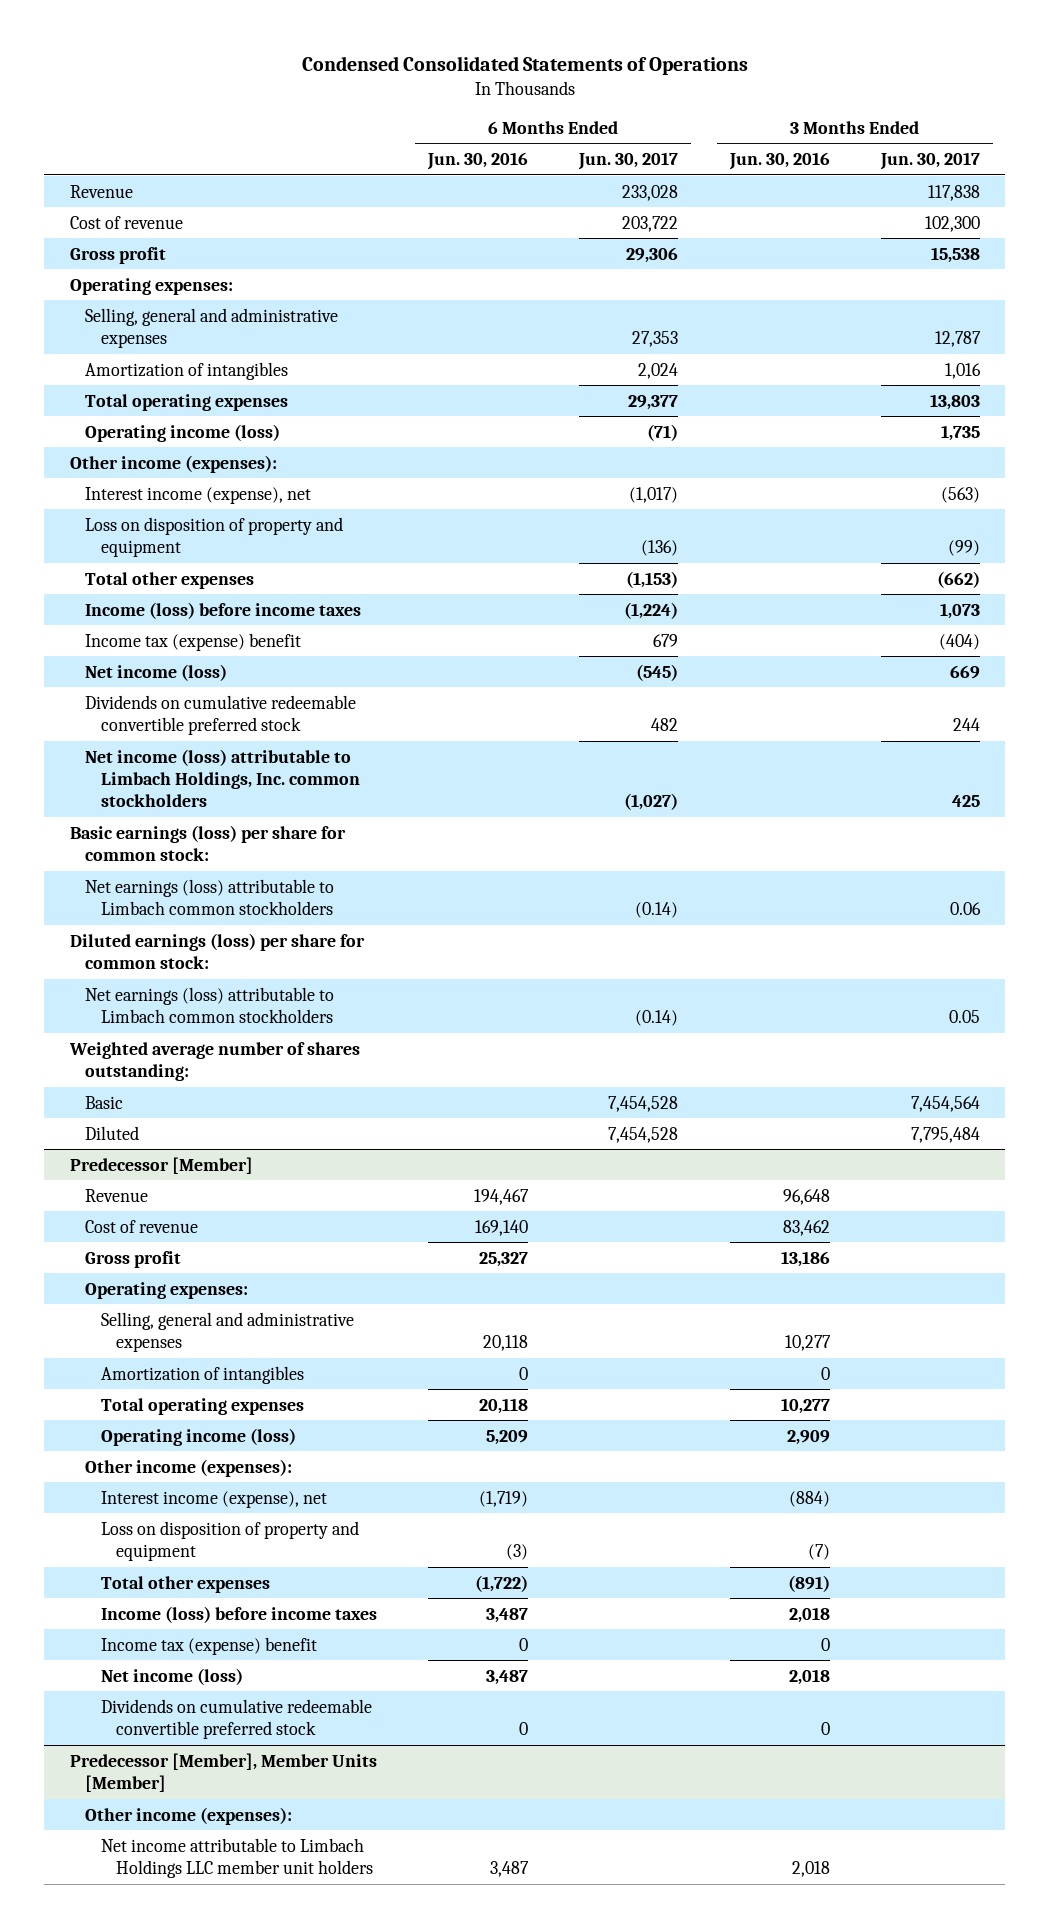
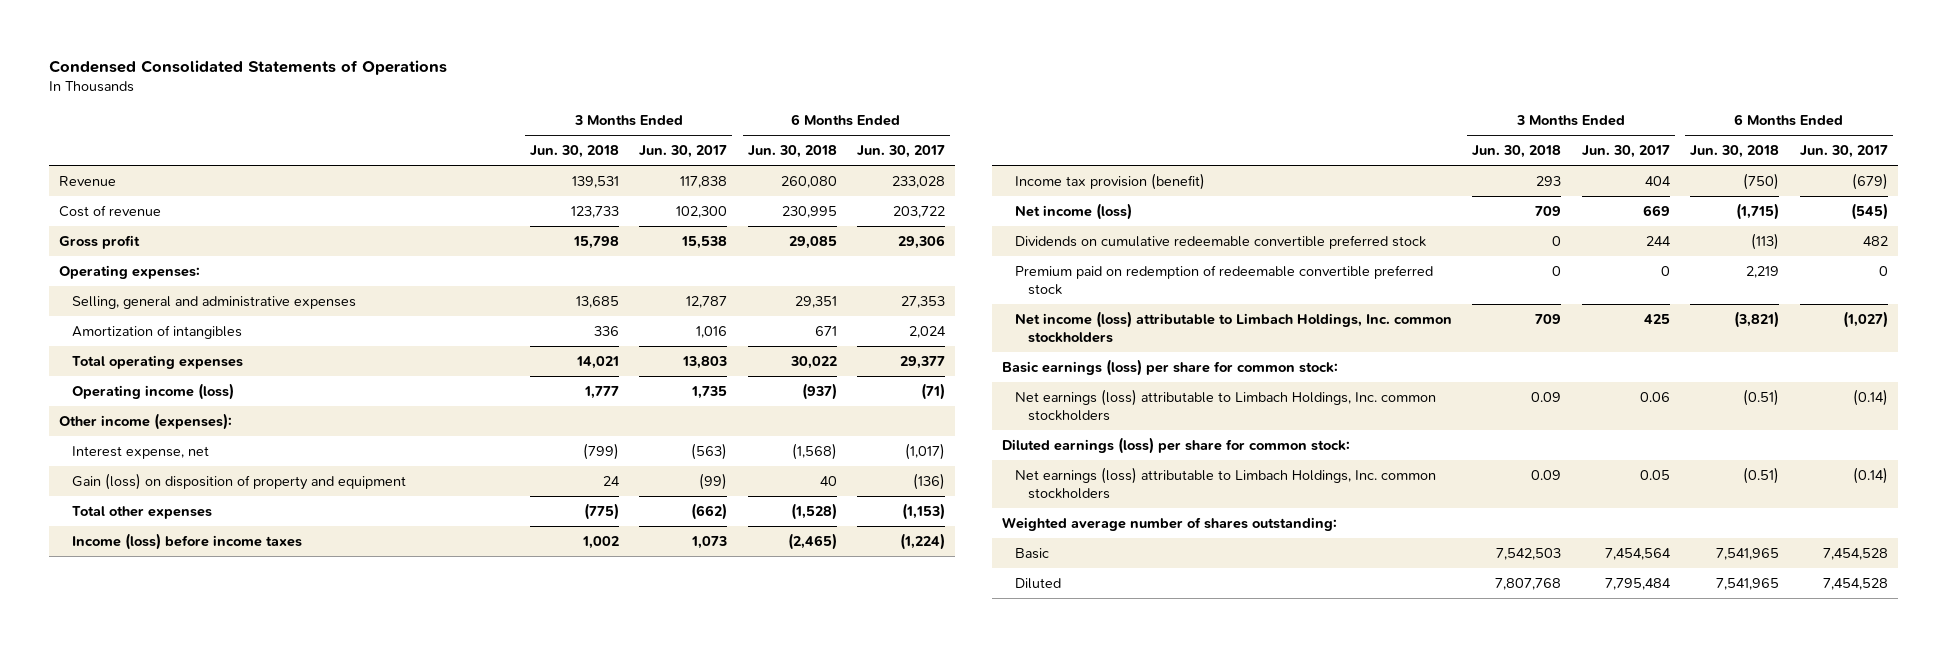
[427,151,529,170] Jun. 30, 2016 -> none
[728,151,830,170] Jun. 30, 2016 -> none
none -> [529,145,619,159] Jun. 30, 2018
none -> [747,145,837,159] Jun. 30, 2018
[85,486,312,504] Interest income (expense), net -> [72,445,210,459] Interest expense, net
[85,516,344,557] Loss on disposition of property and equipment -> [72,472,407,490] Gain (loss) on disposition of property and equipment
[85,632,302,651] Income tax (expense) benefit -> [1015,172,1206,190] Income tax provision (benefit)
[653,633,679,647] 679 -> [1851,172,1888,190] (679)
[938,633,980,650] (404) -> [1644,175,1671,186] 404
none -> [1015,264,1434,296] Premium paid on redemption of redeemable convertible preferred stock
[85,878,335,915] Net earnings (loss) attributable to Limbach common stockholders -> [1015,388,1437,422] Net earnings (loss) attributable to Limbach Holdings, Inc. common stockholders
[85,986,335,1023] Net earnings (loss) attributable to Limbach common stockholders -> [1015,466,1437,500] Net earnings (loss) attributable to Limbach Holdings, Inc. common stockholders
[70,1156,254,1174] Predecessor [Member] -> none
[85,1188,149,1202] Revenue -> none
[85,1219,199,1233] Cost of revenue -> none
[85,1250,182,1268] Gross profit -> none
[85,1281,249,1299] Operating expenses: -> none
[100,1311,354,1352] Selling, general and administrative expenses -> none
[100,1365,304,1384] Amortization of intangibles -> none
[100,1397,304,1415] Total operating expenses -> none
[100,1427,296,1446] Operating income (loss) -> none
[85,1458,293,1477] Other income (expenses): -> none
[100,1490,327,1508] Interest income (expense), net -> none
[100,1520,359,1561] Loss on disposition of property and equipment -> none
[100,1575,270,1593] Total other expenses -> none
[100,1605,377,1623] Income (loss) before income taxes -> none
[100,1636,317,1655] Income tax (expense) benefit -> none
[100,1667,243,1685] Net income (loss) -> none
[100,1698,372,1739] Dividends on cumulative redeemable convertible preferred stock -> none
[70,1752,378,1792] Predecessor [Member], Member Units [Member] -> none
[85,1806,293,1825] Other income (expenses): -> none
[100,1837,373,1878] Net income attributable to Limbach Holdings LLC member unit holders -> none

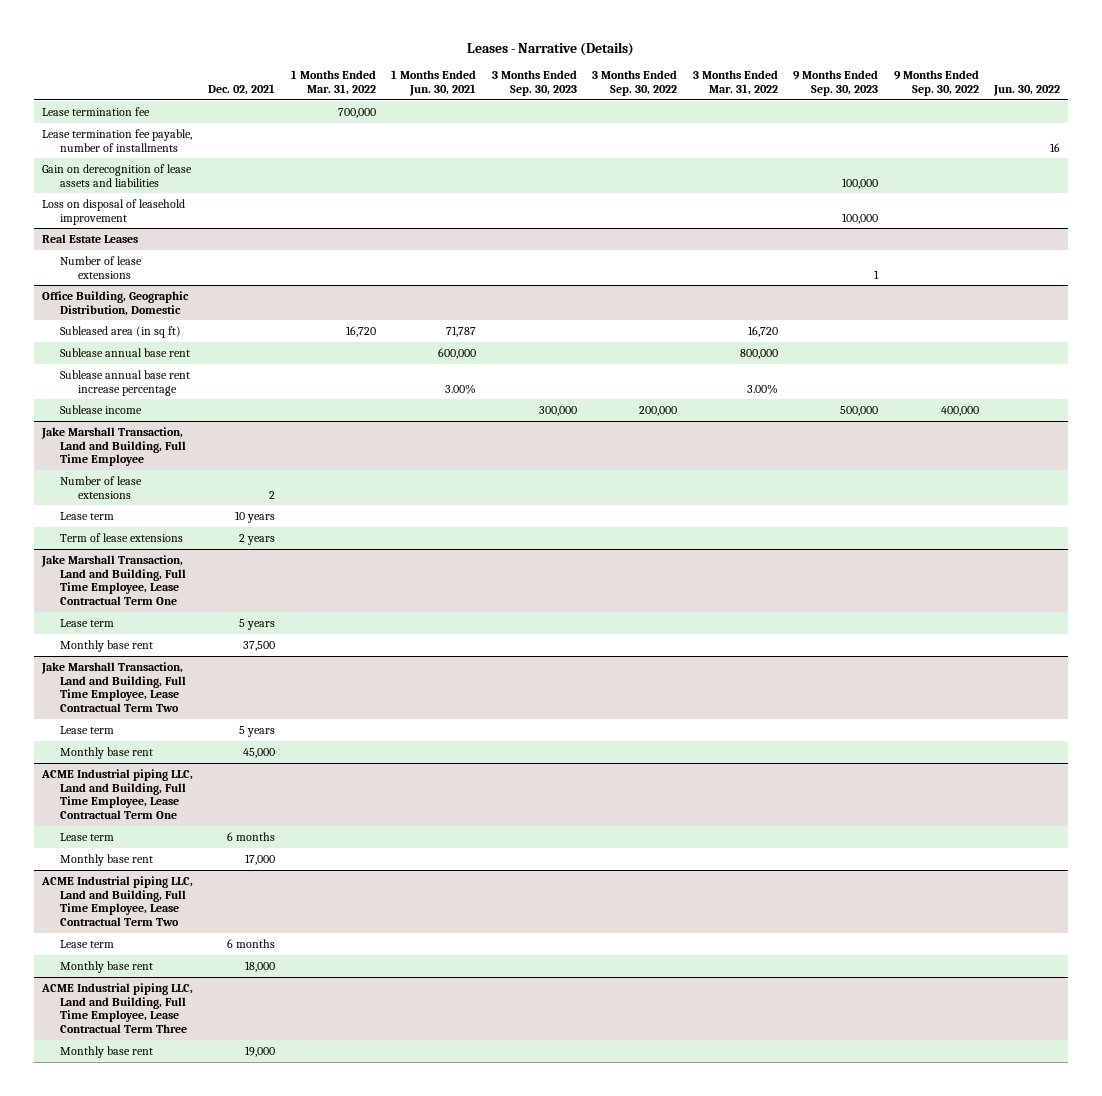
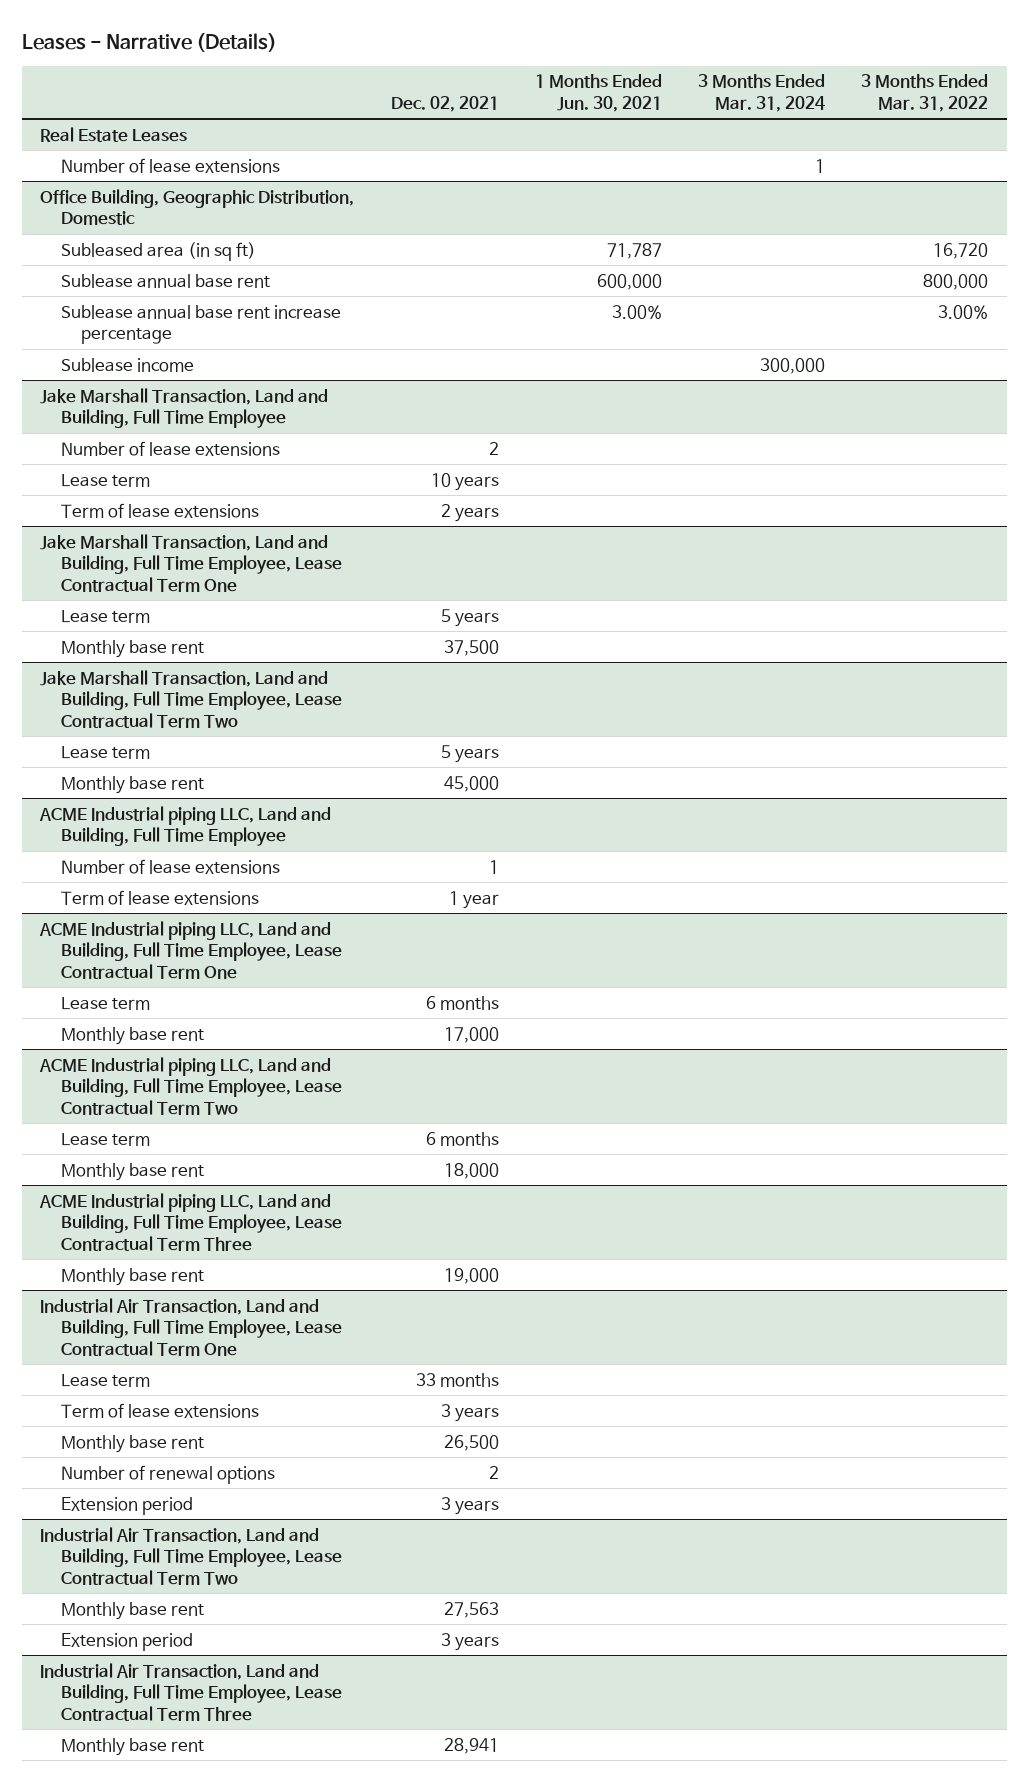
[290,70,376,96] 1 Months Ended Mar. 31, 2022 -> none
[491,70,577,97] 3 Months Ended Sep. 30, 2023 -> none
[592,70,678,97] 3 Months Ended Sep. 30, 2022 -> none
[793,70,879,97] 9 Months Ended Sep. 30, 2023 -> none
[893,70,979,97] 9 Months Ended Sep. 30, 2022 -> none
[993,85,1061,97] Jun. 30, 2022 -> none
none -> [698,74,826,112] 3 Months Ended Mar. 31, 2024
[41,106,150,116] Lease termination fee -> none
[41,128,192,152] Lease termination fee payable, number of installments -> none
[41,163,192,187] Gain on derecognition of lease assets and liabilities -> none
[41,198,185,225] Loss on disposal of leasehold improvement -> none
none -> [39,805,332,847] ACME Industrial piping LLC, Land and Building, Full Time Employee
none -> [60,858,280,874] Number of lease extensions
none -> [60,889,259,905] Term of lease extensions
none -> [40,1297,342,1356] Industrial Air Transaction, Land and Building, Full Time Employee, Lease Contractual Term One
none -> [60,1373,150,1387] Lease term
none -> [60,1402,259,1418] Term of lease extensions
none -> [60,1434,204,1453] Monthly base rent
none -> [60,1464,275,1484] Number of renewal options
none -> [60,1496,193,1515] Extension period
none -> [40,1526,342,1585] Industrial Air Transaction, Land and Building, Full Time Employee, Lease Contractual Term Two
none -> [60,1601,204,1620] Monthly base rent
none -> [60,1632,193,1651] Extension period
none -> [40,1662,342,1721] Industrial Air Transaction, Land and Building, Full Time Employee, Lease Contractual Term Three
none -> [60,1737,204,1756] Monthly base rent

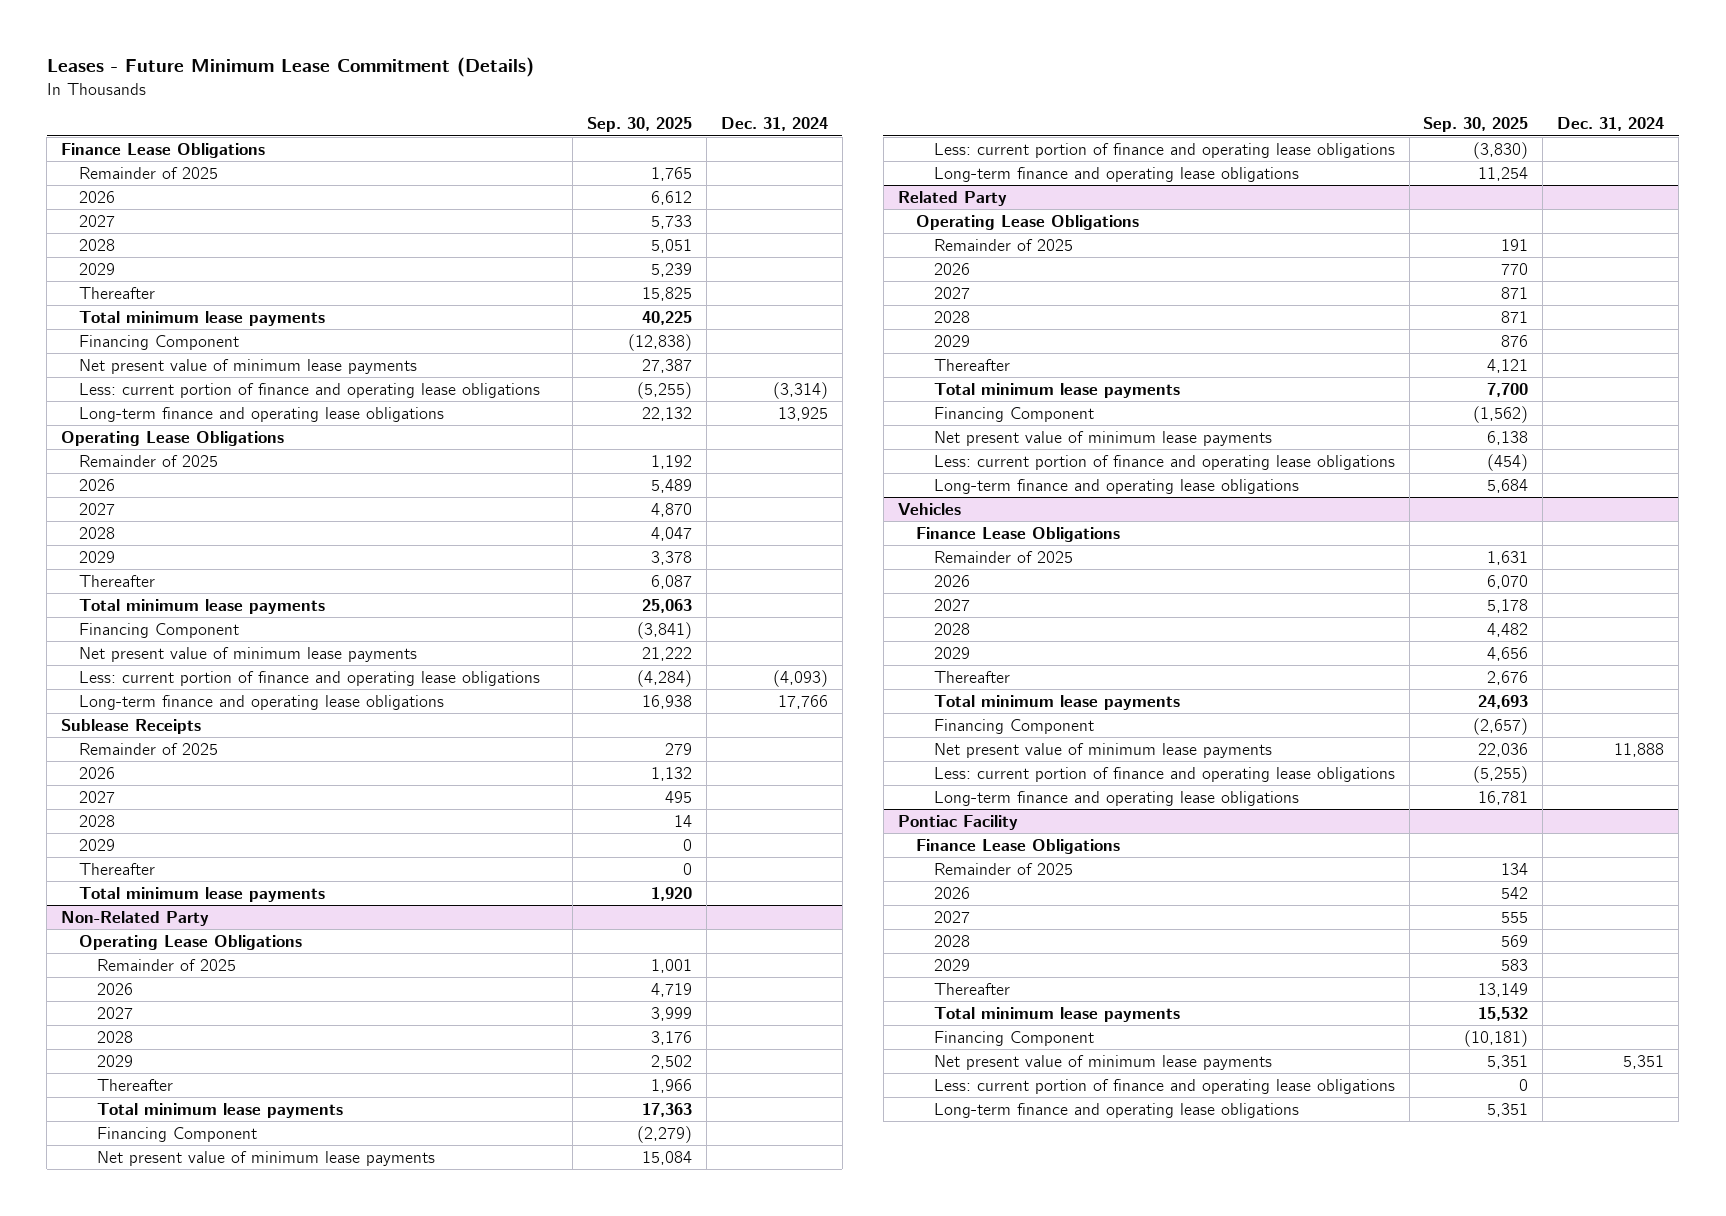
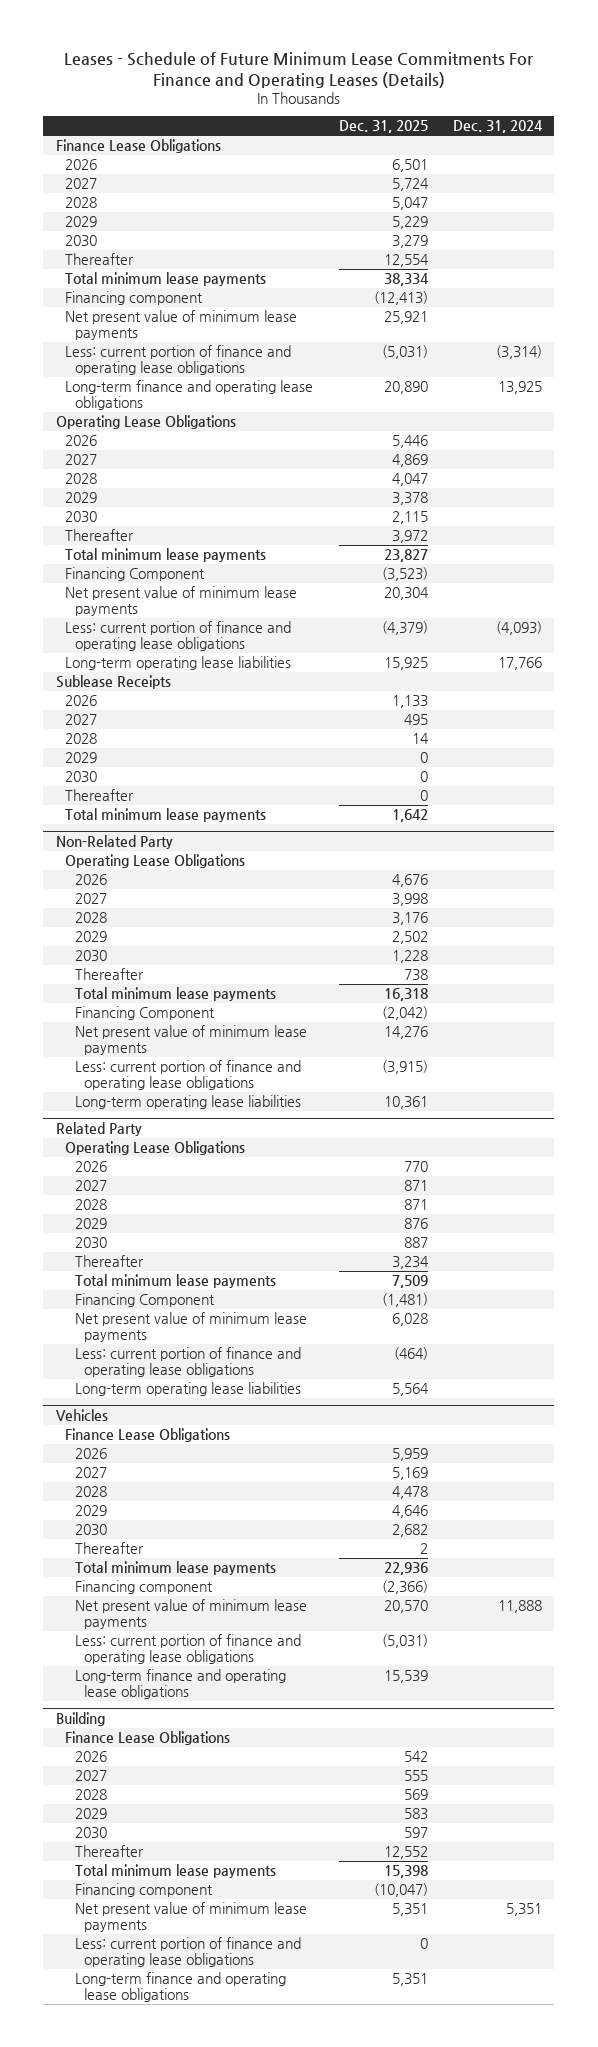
[46,57,534,78] Leases - Future Minimum Lease Commitment (Details) -> [63,51,533,88] Leases - Schedule of Future Minimum Lease Commitments For Finance and Operating Leases (Details)
[587,116,693,132] Sep. 30, 2025 -> none
none -> [338,120,428,134] Dec. 31, 2025
[79,166,219,179] Remainder of 2025 -> none
none -> [65,235,98,248] 2030
[79,334,240,350] Financing Component -> [65,291,204,306] Financing component
[79,454,219,467] Remainder of 2025 -> none
none -> [65,511,98,524] 2030
[79,694,445,710] Long-term finance and operating lease obligations -> [65,656,292,671] Long-term operating lease liabilities
[79,742,219,755] Remainder of 2025 -> none
none -> [65,771,98,784] 2030
[97,958,237,971] Remainder of 2025 -> none
none -> [74,950,107,963] 2030
[933,166,1299,182] Long-term finance and operating lease obligations -> [74,1095,301,1110] Long-term operating lease liabilities
[933,238,1073,251] Remainder of 2025 -> none
none -> [74,1237,107,1250] 2030
[933,478,1299,494] Long-term finance and operating lease obligations -> [74,1382,301,1397] Long-term operating lease liabilities
[933,550,1073,563] Remainder of 2025 -> none
none -> [74,1524,107,1537] 2030
[933,718,1094,734] Financing Component -> [74,1580,213,1595] Financing component
[897,814,1018,830] Pontiac Facility -> [55,1712,105,1727] Building
[933,862,1073,875] Remainder of 2025 -> none
none -> [74,1827,107,1840] 2030
[933,1030,1094,1046] Financing Component -> [74,1883,213,1898] Financing component

